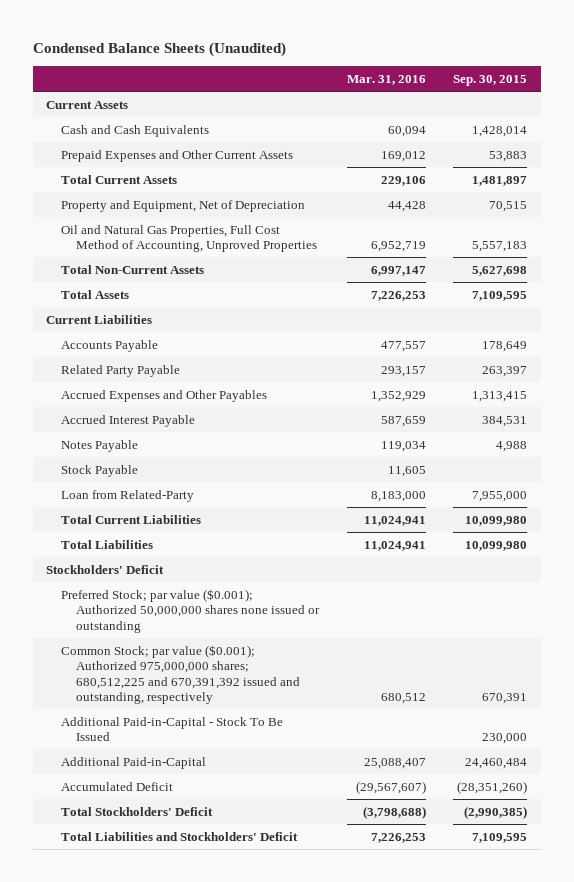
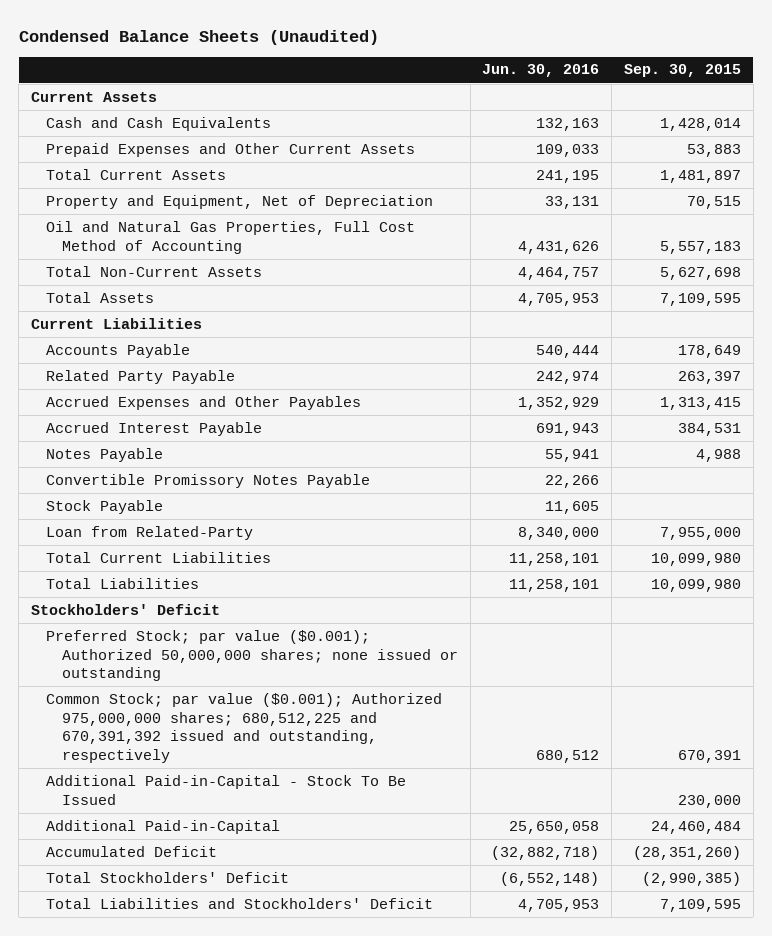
[346,74,426,85] Mar. 31, 2016 -> none
none -> [482,64,600,78] Jun. 30, 2016
[61,224,317,253] Oil and Natural Gas Properties, Full Cost Method of Accounting, Unproved Properties -> [46,220,416,254] Oil and Natural Gas Properties, Full Cost Method of Accounting
none -> [46,473,371,488] Convertible Promissory Notes Payable
[61,588,320,633] Preferred Stock; par value ($0.001); Authorized 50,000,000 shares none issued or outstanding -> [46,629,458,682] Preferred Stock; par value ($0.001); Authorized 50,000,000 shares; none issued or outstanding

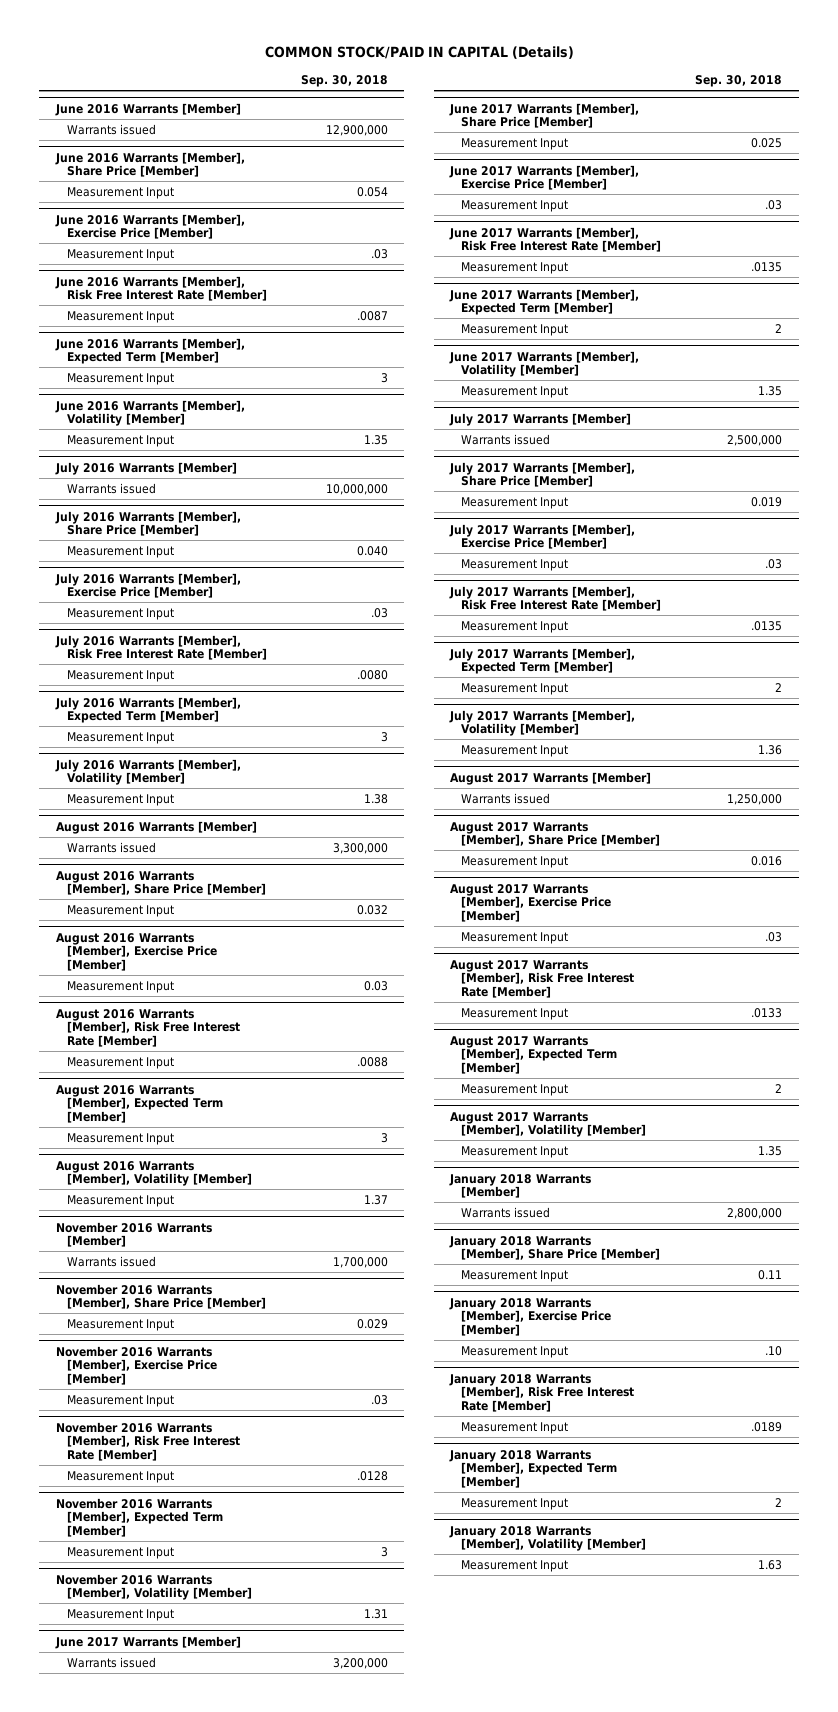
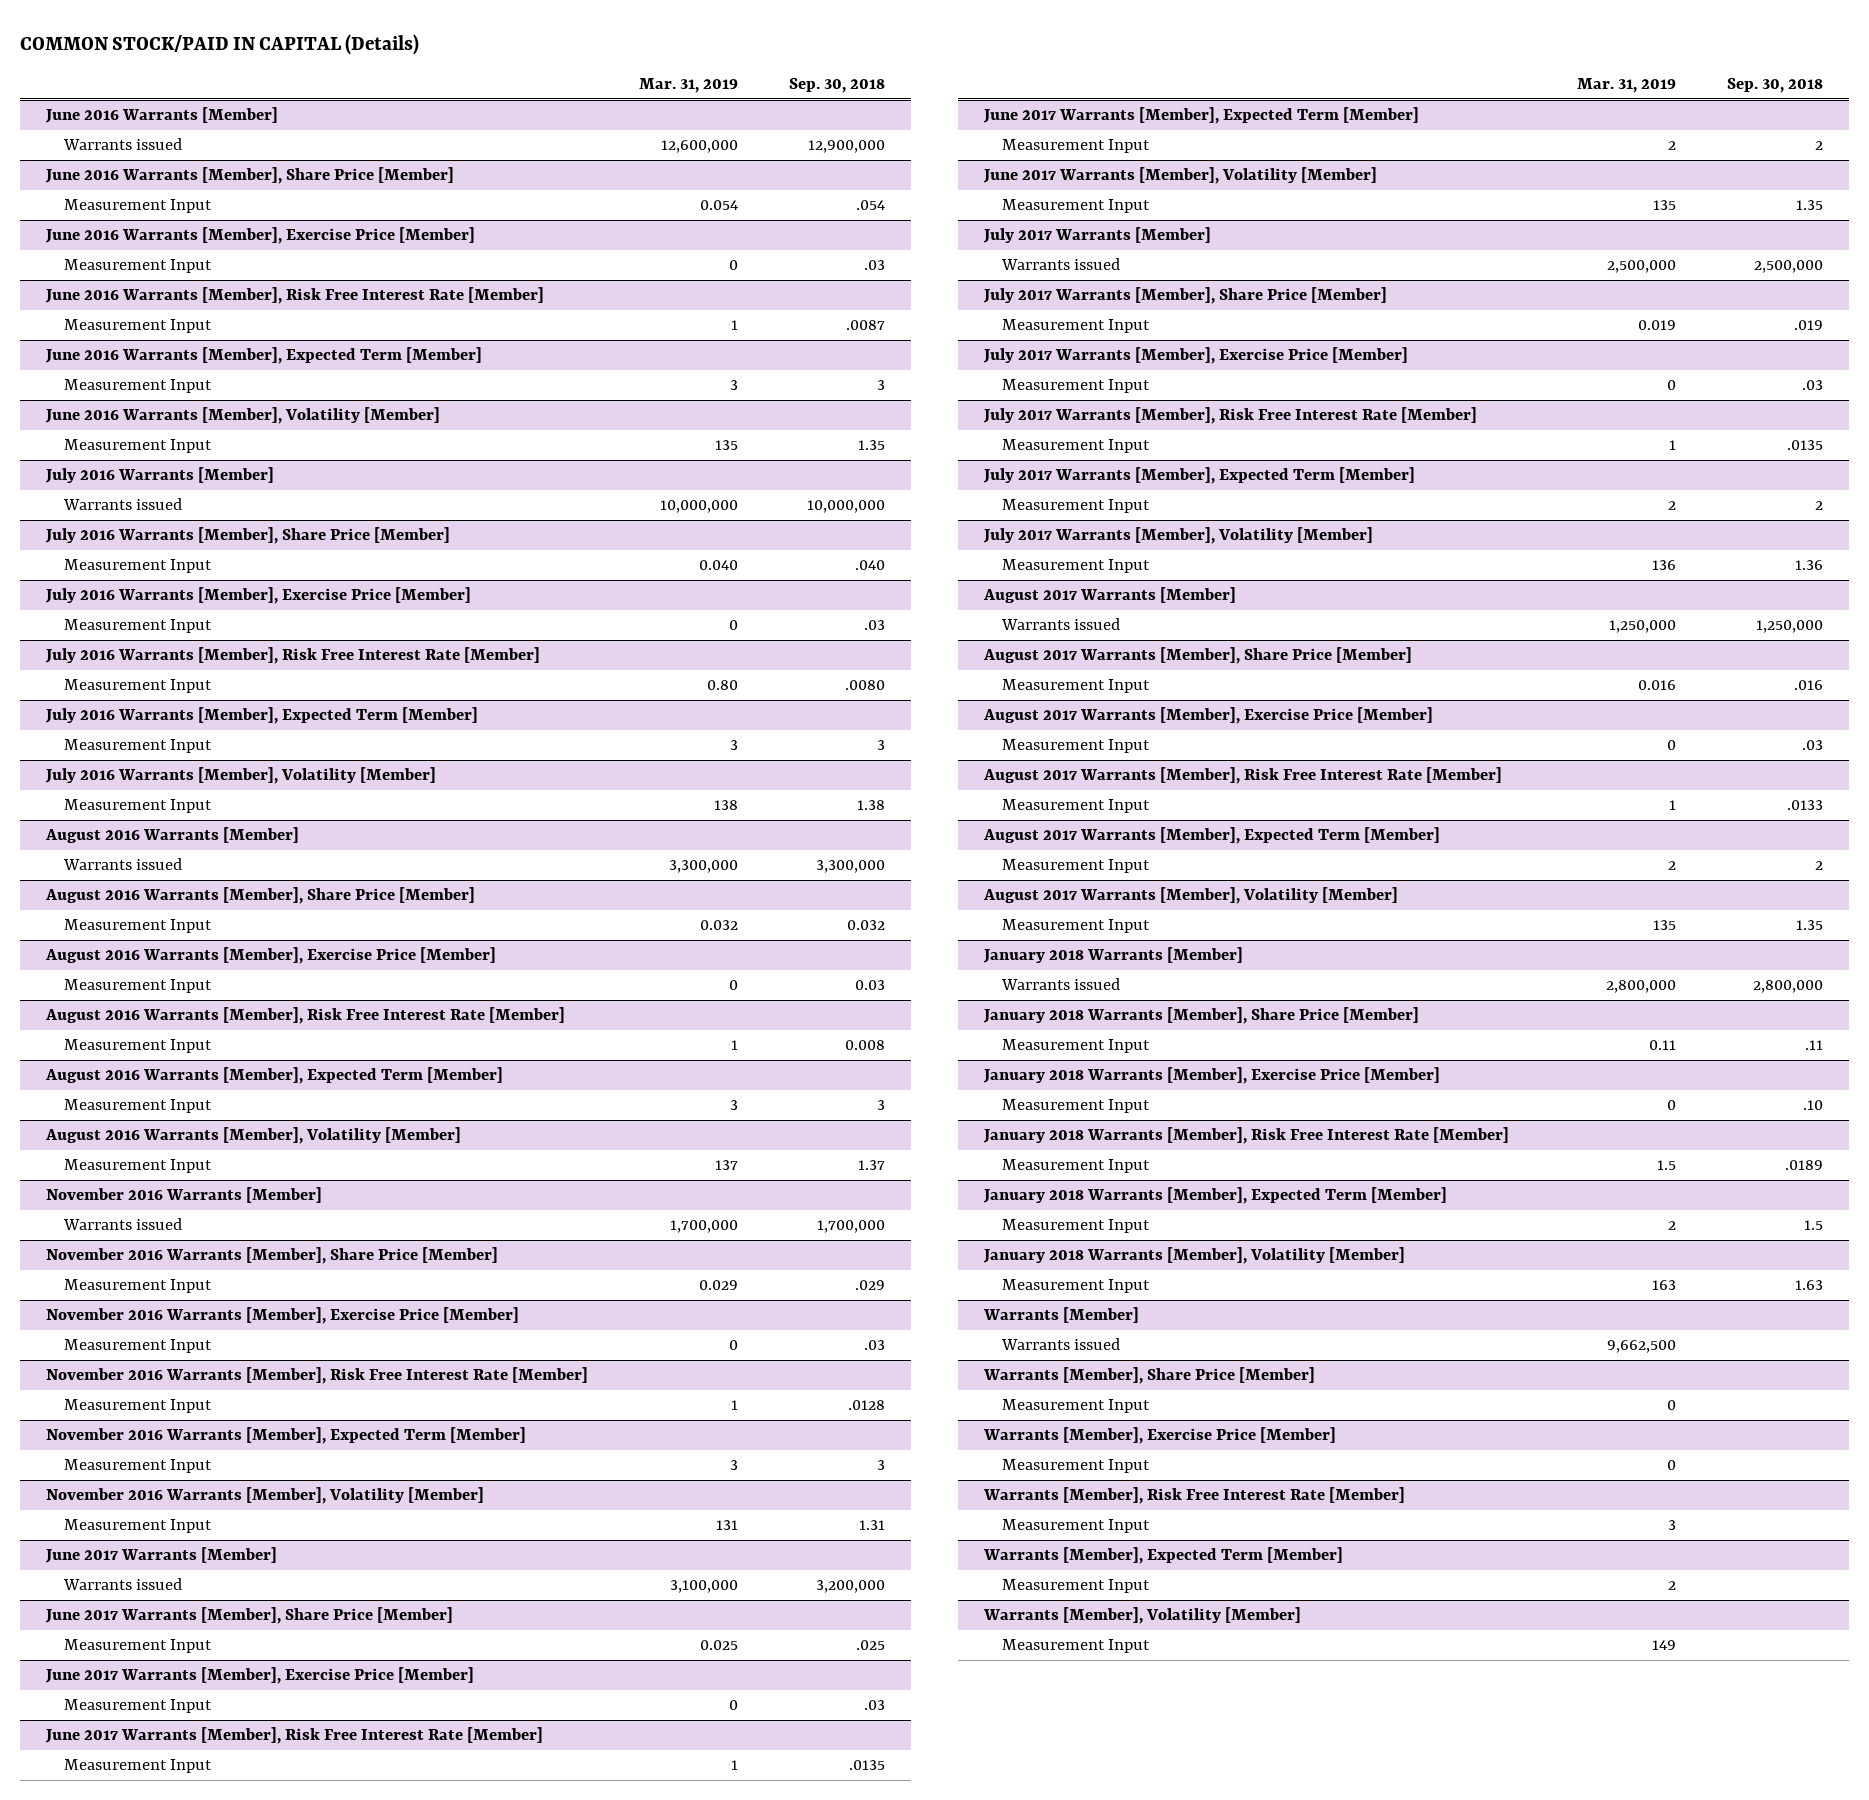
none -> [638,78,738,94] Mar. 31, 2019
[356,186,388,197] 0.054 -> [855,200,885,211] .054
[356,545,388,556] 0.040 -> [854,560,885,571] .040
[356,1056,388,1067] .0088 -> [844,1040,885,1051] 0.008
[356,1318,388,1329] 0.029 -> [854,1280,885,1291] .029
[750,137,782,148] 0.025 -> [855,1640,885,1651] .025
[750,496,782,507] 0.019 -> [1794,320,1824,331] .019
[750,855,782,866] 0.016 -> [1794,680,1824,691] .016
[757,1269,782,1280] 0.11 -> [1805,1040,1824,1051] .11
[774,1497,782,1507] 2 -> [1804,1220,1824,1231] 1.5
none -> [983,1307,1140,1324] Warrants [Member]
none -> [1001,1338,1121,1351] Warrants issued
none -> [983,1367,1316,1385] Warrants [Member], Share Price [Member]
none -> [1002,1399,1151,1414] Measurement Input
none -> [983,1427,1337,1445] Warrants [Member], Exercise Price [Member]
none -> [1002,1459,1151,1474] Measurement Input
none -> [983,1487,1406,1505] Warrants [Member], Risk Free Interest Rate [Member]
none -> [1002,1519,1151,1534] Measurement Input
none -> [983,1547,1344,1565] Warrants [Member], Expected Term [Member]
none -> [1002,1579,1151,1594] Measurement Input
none -> [983,1607,1302,1625] Warrants [Member], Volatility [Member]
none -> [1002,1639,1151,1654] Measurement Input

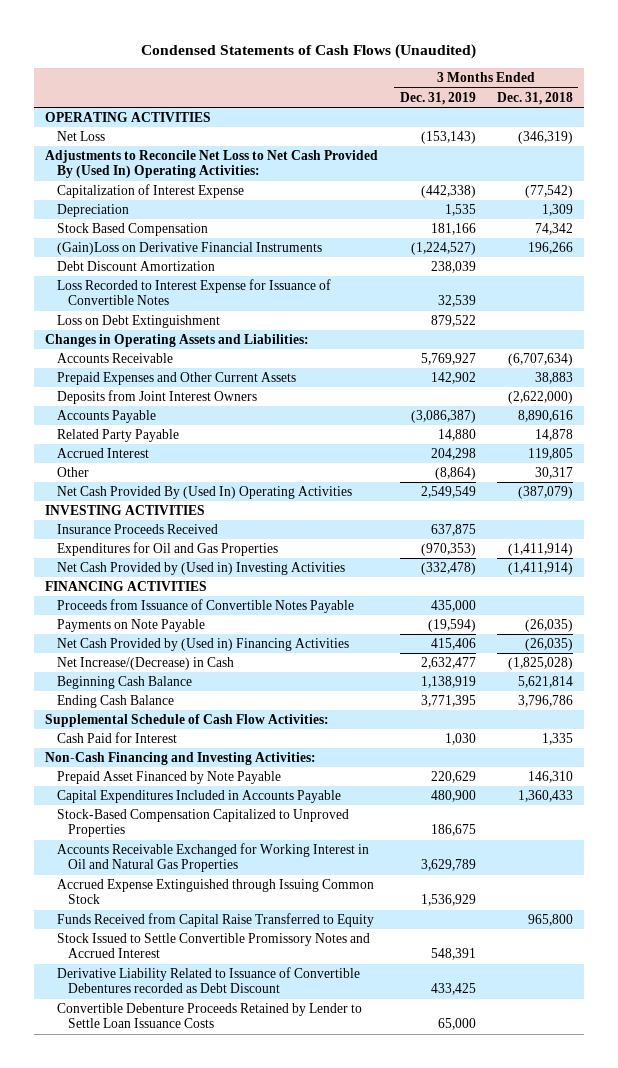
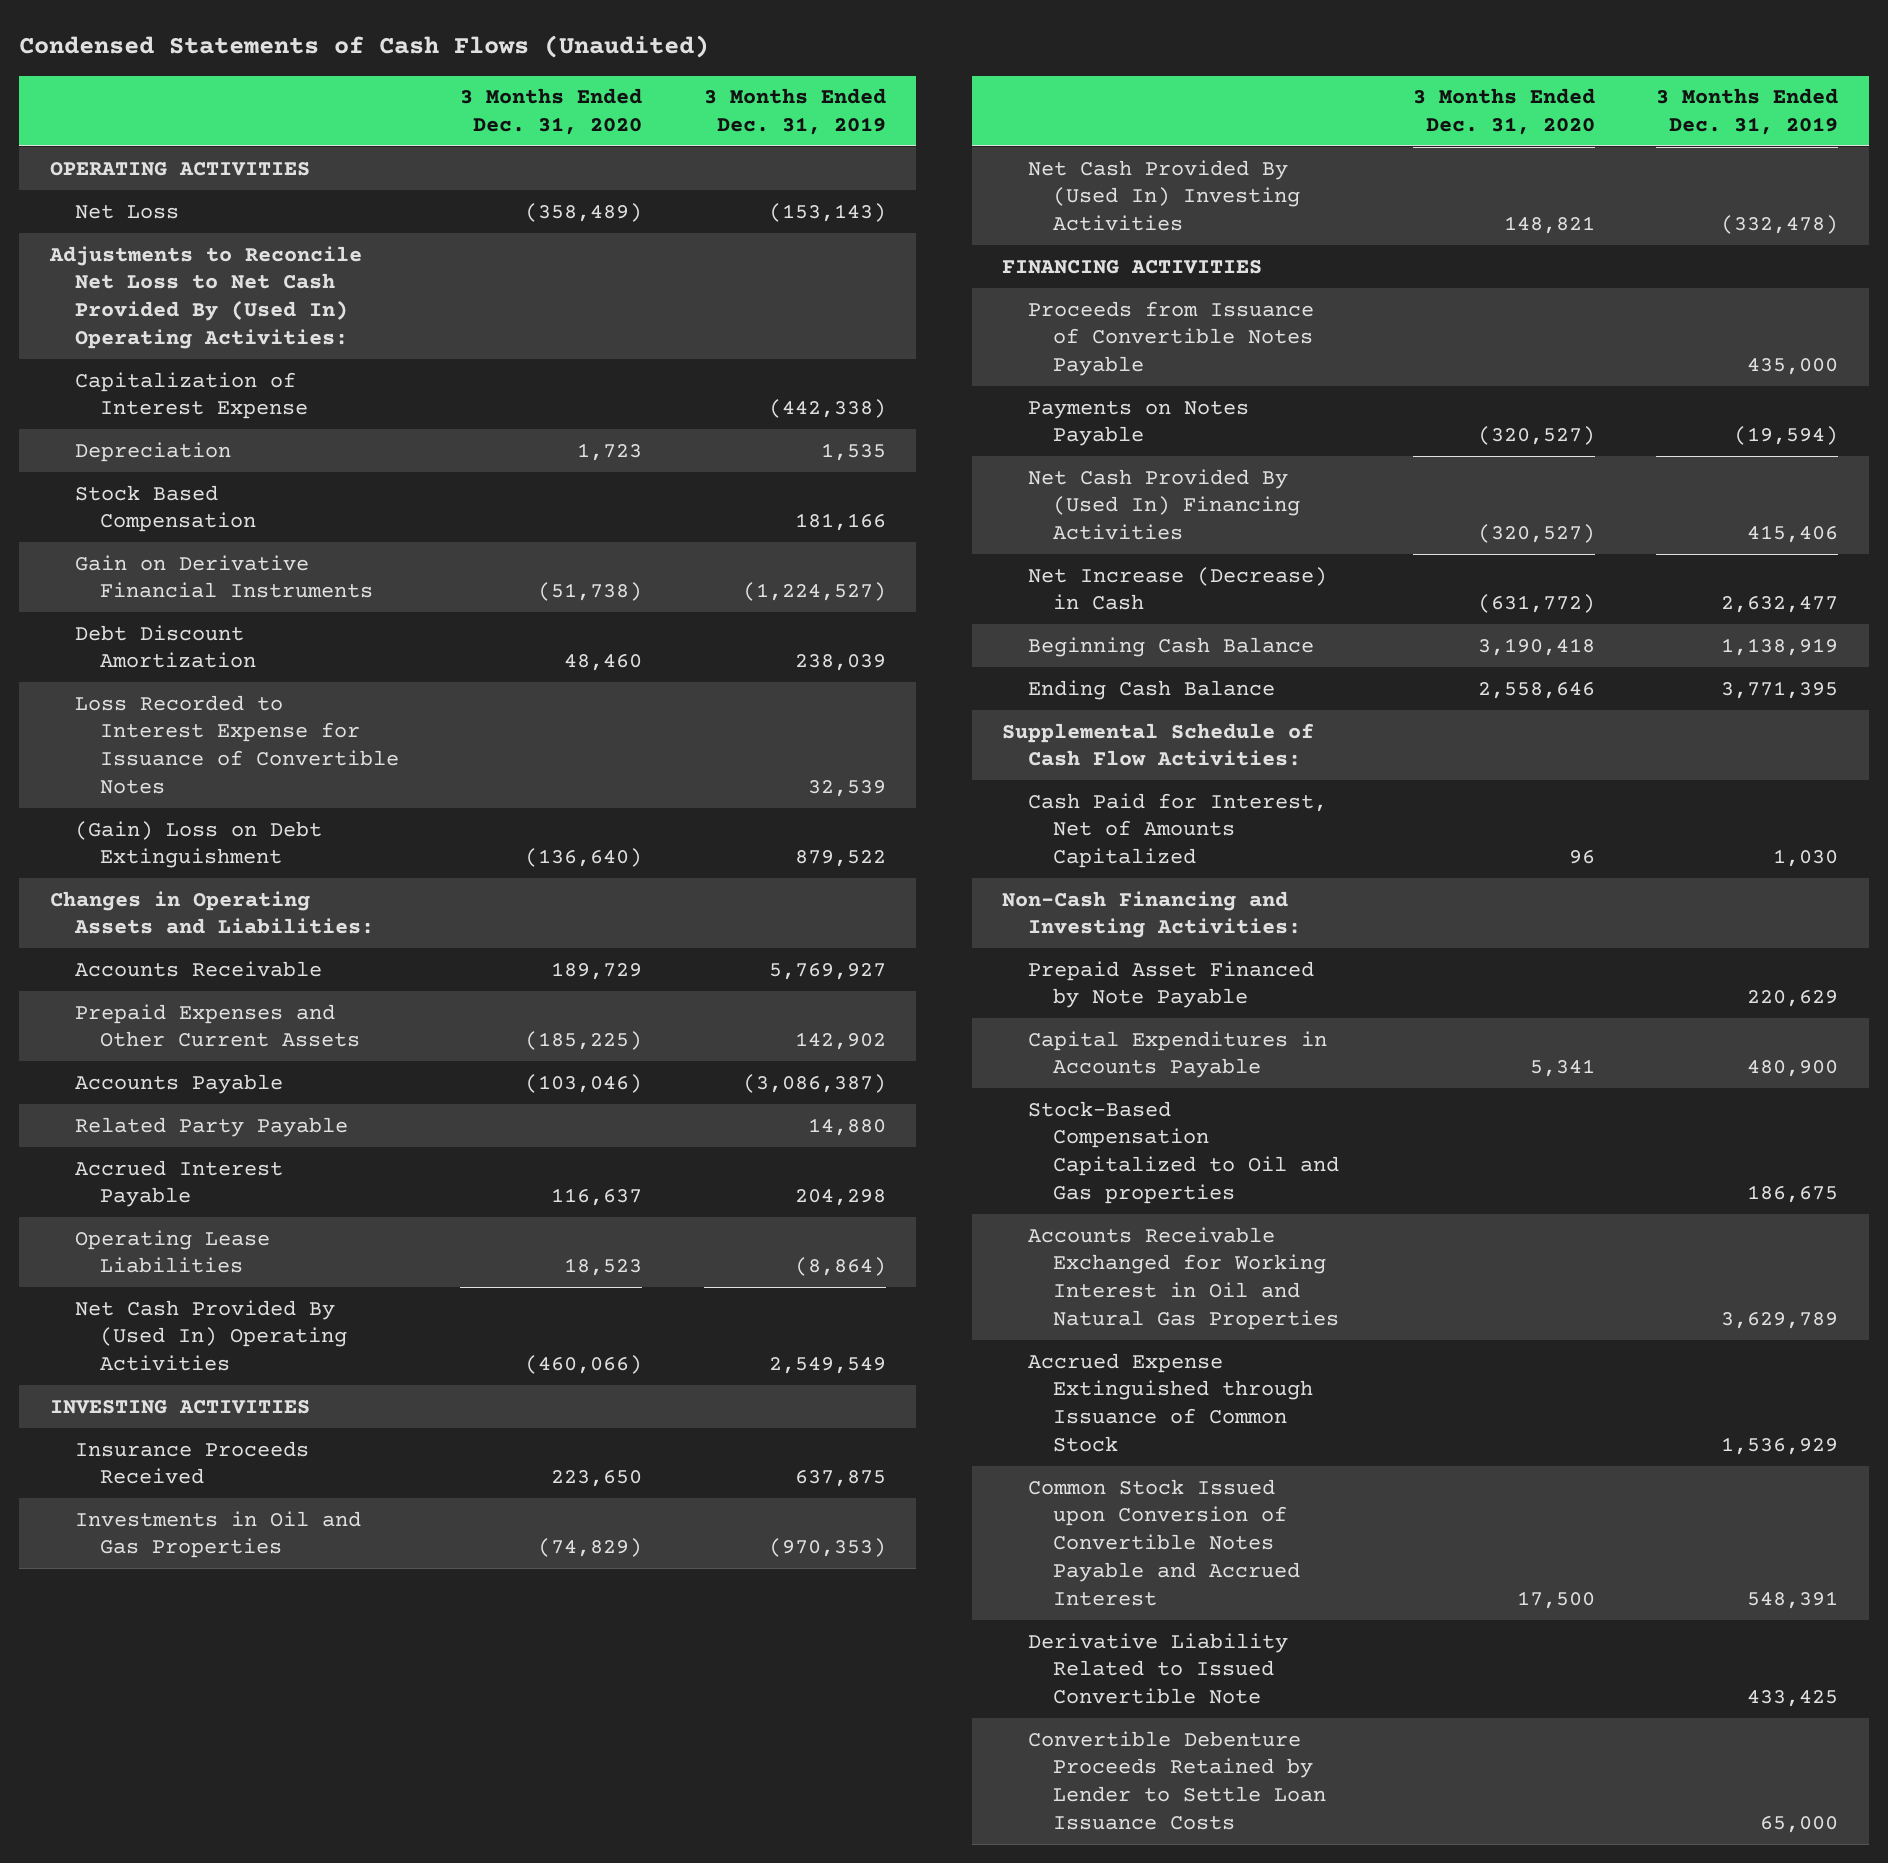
[497,91,574,105] Dec. 31, 2018 -> none
none -> [460,88,643,136] 3 Months Ended Dec. 31, 2020
[56,242,322,256] (Gain)Loss on Derivative Financial Instruments -> [74,554,374,599] Gain on Derivative Financial Instruments
[56,315,220,329] Loss on Debt Extinguishment -> [74,820,322,869] (Gain) Loss on Debt Extinguishment
[56,390,257,405] Deposits from Joint Interest Owners -> none
[56,448,149,459] Accrued Interest -> [74,1159,283,1208] Accrued Interest Payable
[56,467,89,478] Other -> [74,1229,270,1274] Operating Lease Liabilities
[56,542,278,557] Expenditures for Oil and Gas Properties -> [74,1510,361,1559] Investments in Oil and Gas Properties
[56,562,345,576] Net Cash Provided by (Used in) Investing Activities -> [1027,159,1300,232] Net Cash Provided By (Used In) Investing Activities
[56,619,205,633] Payments on Note Payable -> [1027,400,1249,447] Payments on Notes Payable
[56,638,349,652] Net Cash Provided by (Used in) Financing Activities -> [1027,468,1300,541] Net Cash Provided By (Used In) Financing Activities
[56,657,234,671] Net Increase/(Decrease) in Cash -> [1027,566,1327,611] Net Increase (Decrease) in Cash
[56,732,177,744] Cash Paid for Interest -> [1027,792,1327,869] Cash Paid for Interest, Net of Amounts Capitalized
[56,790,341,804] Capital Expenditures Included in Accounts Payable -> [1027,1030,1327,1079] Capital Expenditures in Accounts Payable
[56,809,349,838] Stock-Based Compensation Capitalized to Unproved Properties -> [1027,1100,1339,1204] Stock-Based Compensation Capitalized to Oil and Gas properties
[56,913,374,928] Funds Received from Capital Raise Transferred to Equity -> none
[56,879,374,905] Accrued Expense Extinguished through Issuing Common Stock -> [1027,1352,1313,1452] Accrued Expense Extinguished through Issuance of Common Stock
[56,933,370,959] Stock Issued to Settle Convertible Promissory Notes and Accrued Interest -> [1027,1478,1300,1606] Common Stock Issued upon Conversion of Convertible Notes Payable and Accrued Interest
[56,967,360,994] Derivative Liability Related to Issuance of Convertible Debentures recorded as Debt Discount -> [1027,1632,1288,1705] Derivative Liability Related to Issued Convertible Note

